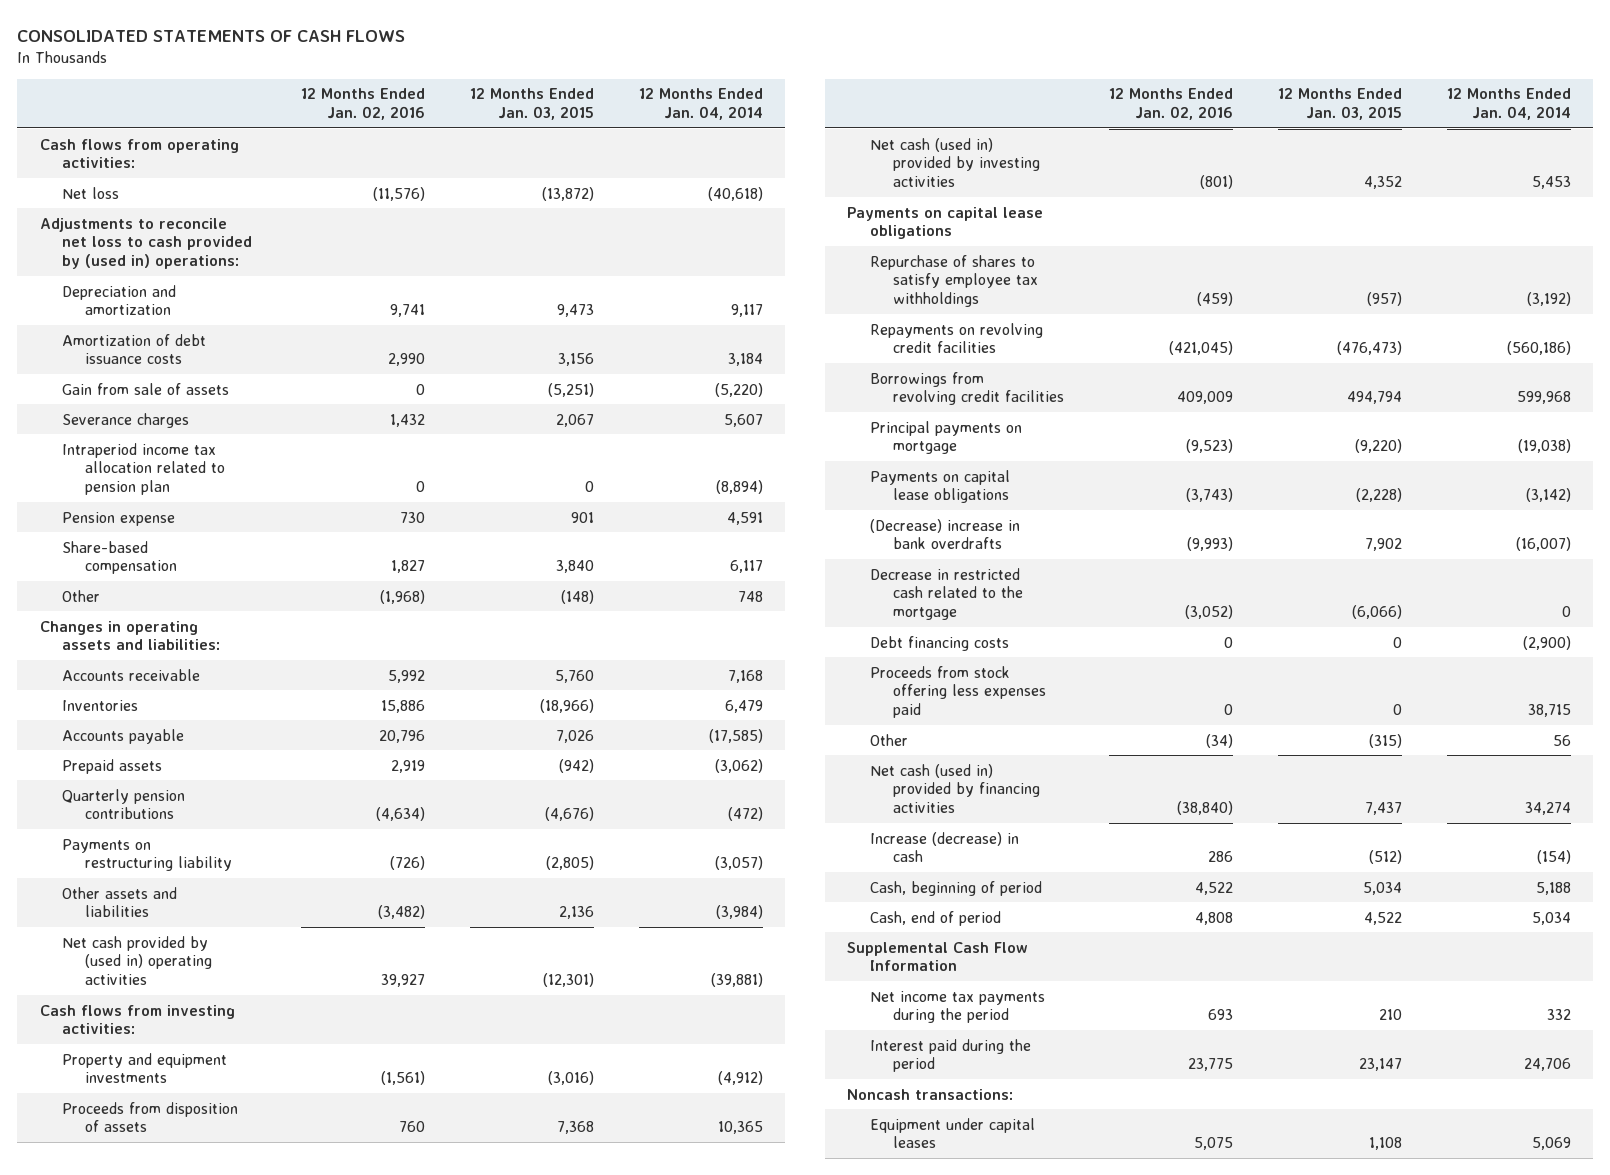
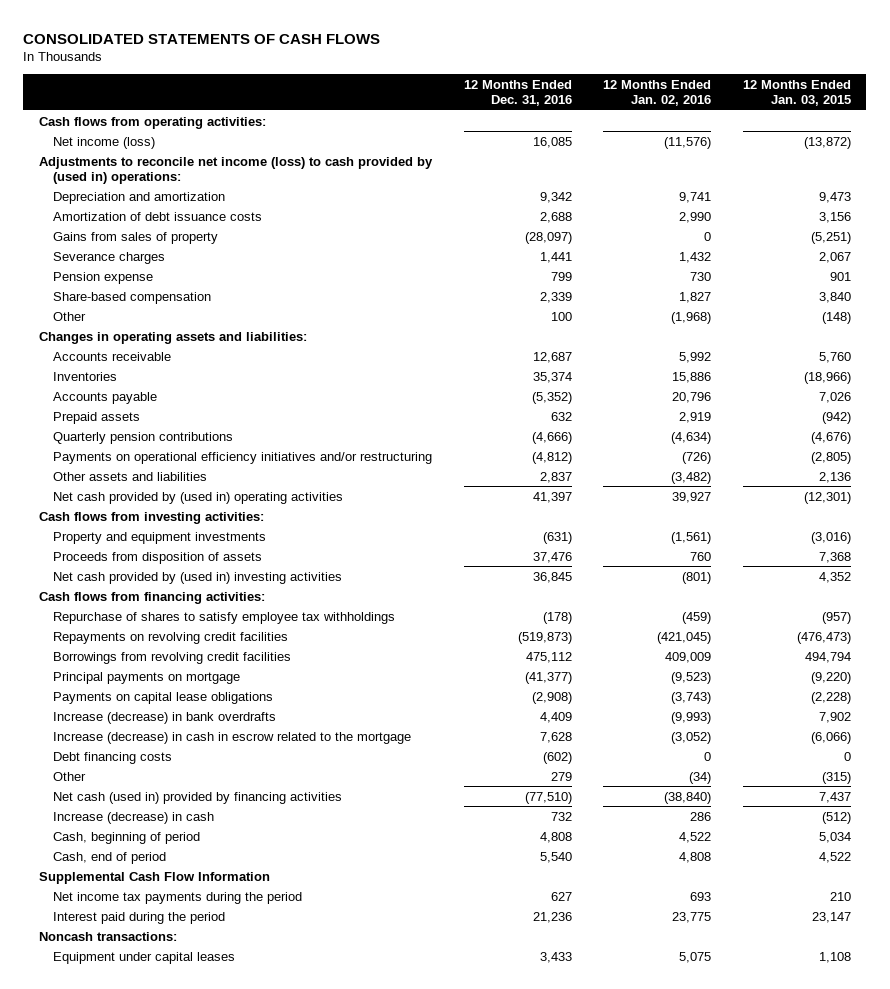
[638,88,763,120] 12 Months Ended Jan. 04, 2014 -> none
none -> [463,79,572,107] 12 Months Ended Dec. 31, 2016
[62,186,120,199] Net loss -> [52,136,155,149] Net income (loss)
[39,217,253,269] Adjustments to reconcile net loss to cash provided by (used in) operations: -> [39,156,434,184] Adjustments to reconcile net income (loss) to cash provided by (used in) operations:
[62,382,230,395] Gain from sale of assets -> [52,231,218,244] Gains from sales of property
[62,442,225,495] Intraperiod income tax allocation related to pension plan -> none
[62,838,232,872] Payments on restructuring liability -> [52,451,432,464] Payments on operational efficiency initiatives and/or restructuring
[869,137,1040,187] Net cash (used in) provided by investing activities -> [52,571,342,584] Net cash provided by (used in) investing activities
[847,206,1044,240] Payments on capital lease obligations -> [39,591,266,604] Cash flows from financing activities:
[869,518,1020,550] (Decrease) increase in bank overdrafts -> [52,711,276,724] Increase (decrease) in bank overdrafts
[869,567,1023,620] Decrease in restricted cash related to the mortgage -> [52,731,411,744] Increase (decrease) in cash in escrow related to the mortgage
[869,665,1046,718] Proceeds from stock offering less expenses paid -> none

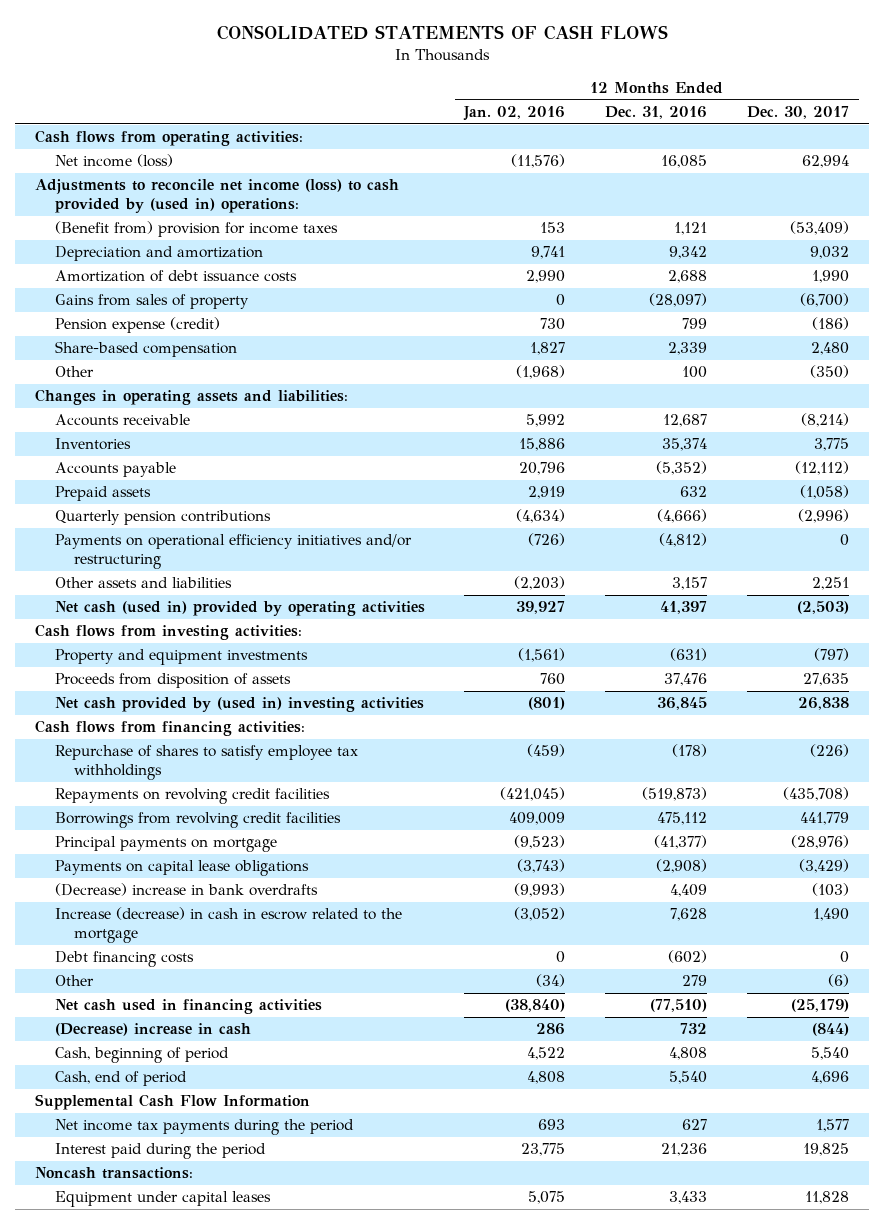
[742,79,851,107] 12 Months Ended Jan. 03, 2015 -> none
none -> [747,106,850,120] Dec. 30, 2017
none -> [54,221,338,238] (Benefit from) provision for income taxes
[52,251,165,264] Severance charges -> none
[52,271,153,284] Pension expense -> [54,317,220,334] Pension expense (credit)
[539,471,572,483] 2,837 -> [672,577,708,591] 3,157
[671,471,712,484] (3,482) -> [514,576,566,591] (2,203)
[52,491,343,504] Net cash provided by (used in) operating activities -> [54,601,425,617] Net cash (used in) provided by operating activities
[52,711,276,724] Increase (decrease) in bank overdrafts -> [54,883,318,897] (Decrease) increase in bank overdrafts
[52,791,342,804] Net cash (used in) provided by financing activities -> [54,999,322,1015] Net cash used in financing activities
[52,811,214,824] Increase (decrease) in cash -> [54,1023,251,1037] (Decrease) increase in cash

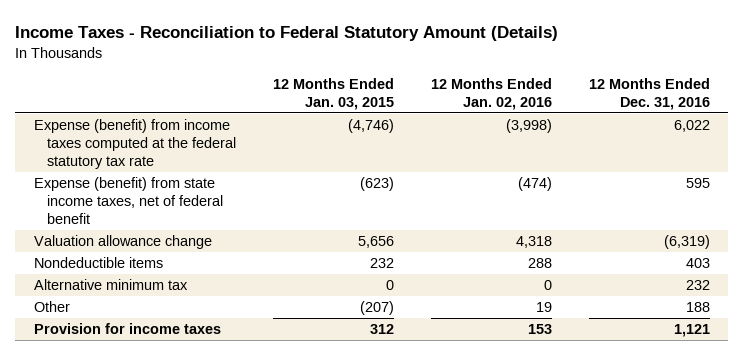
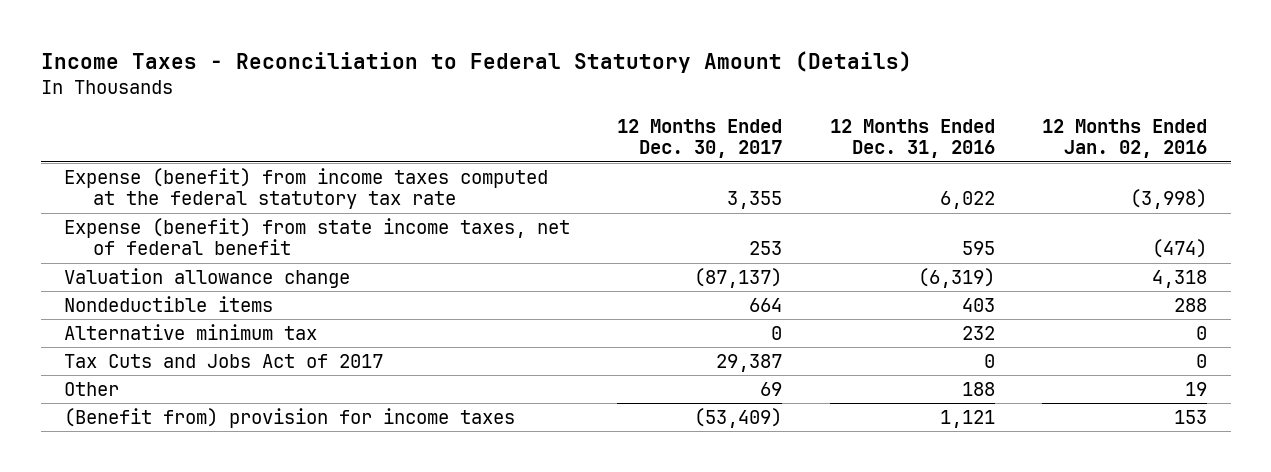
[273,77,395,110] 12 Months Ended Jan. 03, 2015 -> none
none -> [617,118,783,159] 12 Months Ended Dec. 30, 2017
none -> [64,353,384,368] Tax Cuts and Jobs Act of 2017
[33,323,221,335] Provision for income taxes -> [64,407,516,428] (Benefit from) provision for income taxes

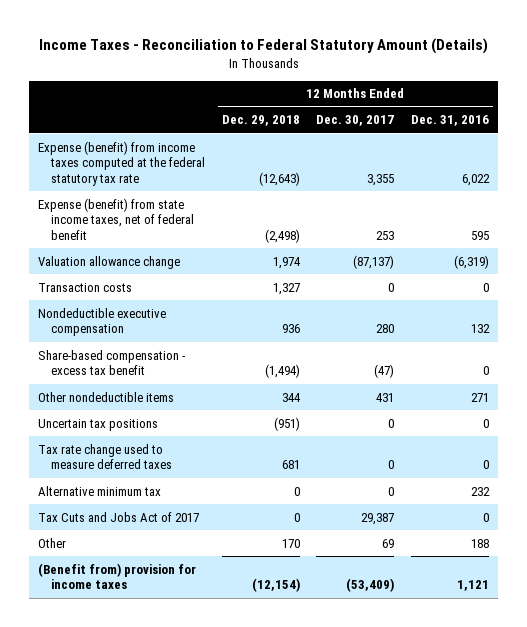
[1041,118,1207,159] 12 Months Ended Jan. 02, 2016 -> none
none -> [221,115,300,127] Dec. 29, 2018
none -> [37,282,132,292] Transaction costs
none -> [37,307,166,337] Nondeductible executive compensation
none -> [37,349,185,376] Share-based compensation - excess tax benefit
[64,295,274,312] Nondeductible items -> [37,391,174,402] Other nondeductible items
[749,297,783,312] 664 -> [376,392,395,402] 431
[961,297,995,312] 403 -> [471,392,490,402] 271
none -> [37,418,158,431] Uncertain tax positions
none -> [37,443,173,470] Tax rate change used to measure deferred taxes

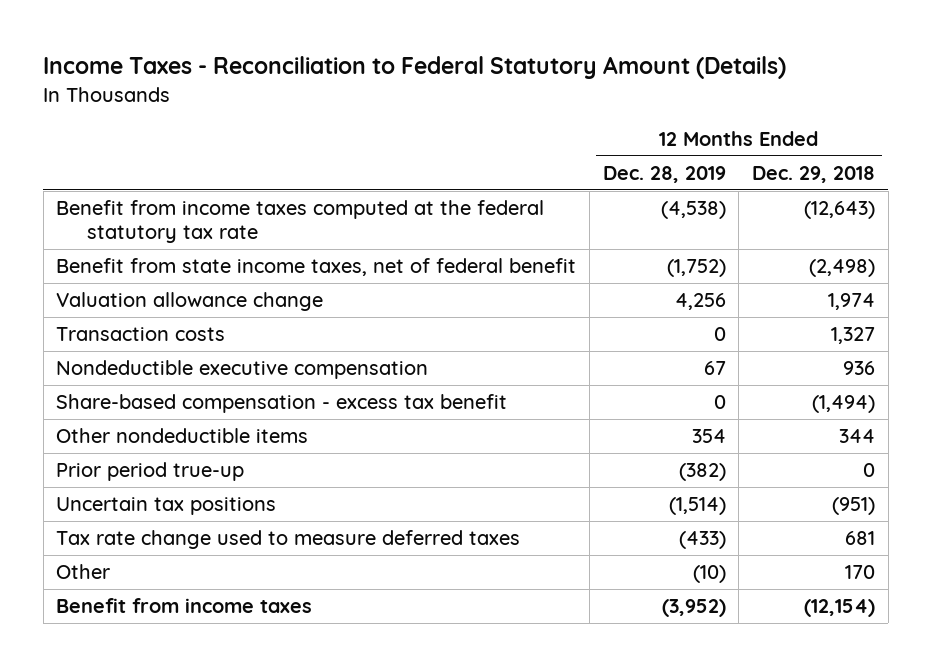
[316,115,395,127] Dec. 30, 2017 -> none
[411,115,490,127] Dec. 31, 2016 -> none
none -> [602,165,726,183] Dec. 28, 2019
[37,140,206,186] Expense (benefit) from income taxes computed at the federal statutory tax rate -> [56,200,545,243] Benefit from income taxes computed at the federal statutory tax rate
[37,197,195,240] Expense (benefit) from state income taxes, net of federal benefit -> [56,258,577,277] Benefit from state income taxes, net of federal benefit
none -> [56,462,245,482] Prior period true-up
[37,485,161,496] Alternative minimum tax -> none
[37,511,199,522] Tax Cuts and Jobs Act of 2017 -> none
[37,562,196,590] (Benefit from) provision for income taxes -> [56,598,313,614] Benefit from income taxes

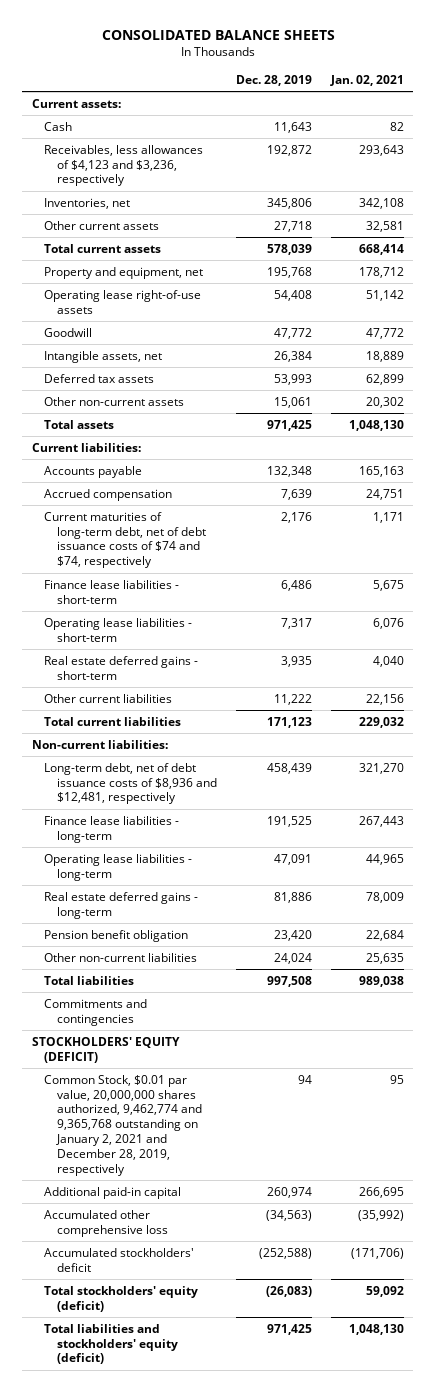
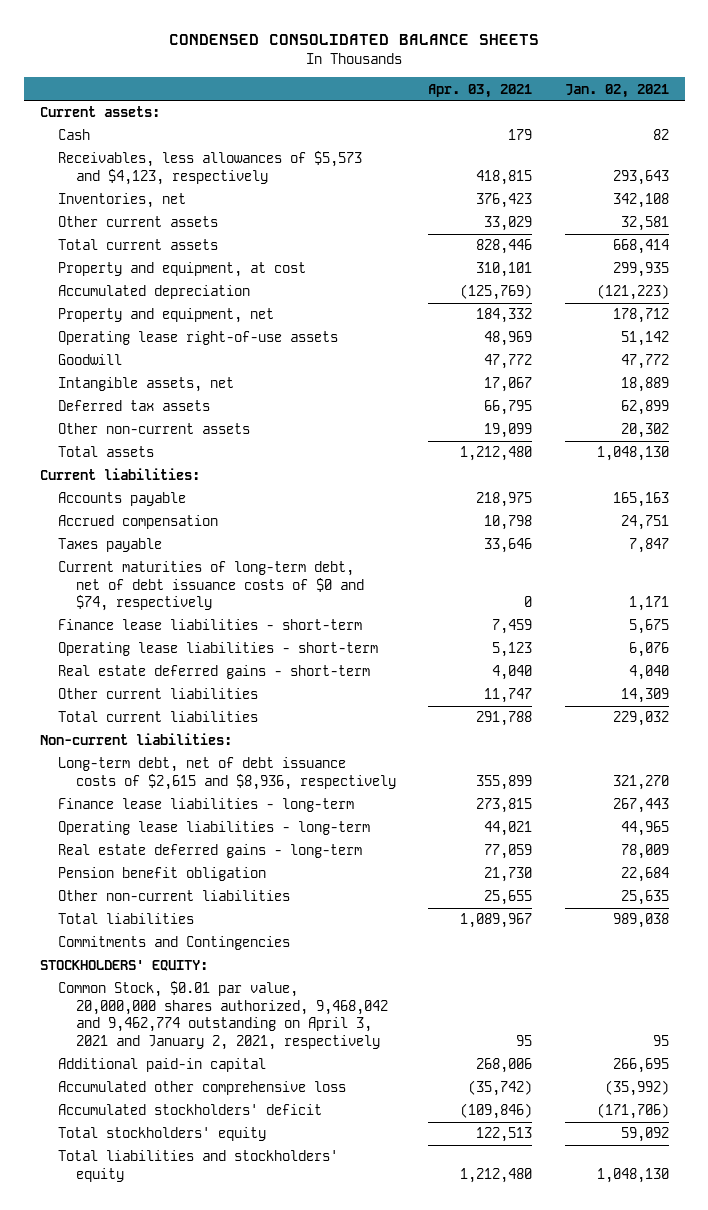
[101,30,335,41] CONSOLIDATED BALANCE SHEETS -> [169,34,540,46] CONDENSED CONSOLIDATED BALANCE SHEETS
[235,74,312,86] Dec. 28, 2019 -> none
none -> [428,83,533,98] Apr. 03, 2021
[44,144,204,187] Receivables, less allowances of $4,123 and $3,236, respectively -> [57,151,362,185] Receivables, less allowances of $5,573 and $4,123, respectively
none -> [57,262,306,278] Property and equipment, at cost
none -> [57,285,250,300] Accumulated depreciation
none -> [57,538,162,553] Taxes payable
[44,511,207,569] Current maturities of long-term debt, net of debt issuance costs of $74 and $74, respectively -> [57,561,365,612] Current maturities of long-term debt, net of debt issuance costs of $0 and $74, respectively
[365,693,404,705] 22,156 -> [620,688,669,704] 14,309
[44,762,218,805] Long-term debt, net of debt issuance costs of $8,936 and $12,481, respectively -> [57,757,397,790] Long-term debt, net of debt issuance costs of $2,615 and $8,936, respectively
[44,998,148,1026] Commitments and contingencies -> [57,936,290,951] Commitments and Contingencies
[31,1036,180,1063] STOCKHOLDERS' EQUITY (DEFICIT) -> [39,960,208,972] STOCKHOLDERS' EQUITY:
[44,1074,203,1176] Common Stock, $0.01 par value, 20,000,000 shares authorized, 9,462,774 and 9,365,768 outstanding on January 2, 2021 and December 28, 2019, respectively -> [57,981,389,1050] Common Stock, $0.01 par value, 20,000,000 shares authorized, 9,468,042 and 9,462,774 outstanding on April 3, 2021 and January 2, 2021, respectively
[44,1285,199,1312] Total stockholders' equity (deficit) -> [57,1127,266,1142] Total stockholders' equity
[44,1323,179,1365] Total liabilities and stockholders' equity (deficit) -> [57,1150,338,1182] Total liabilities and stockholders' equity

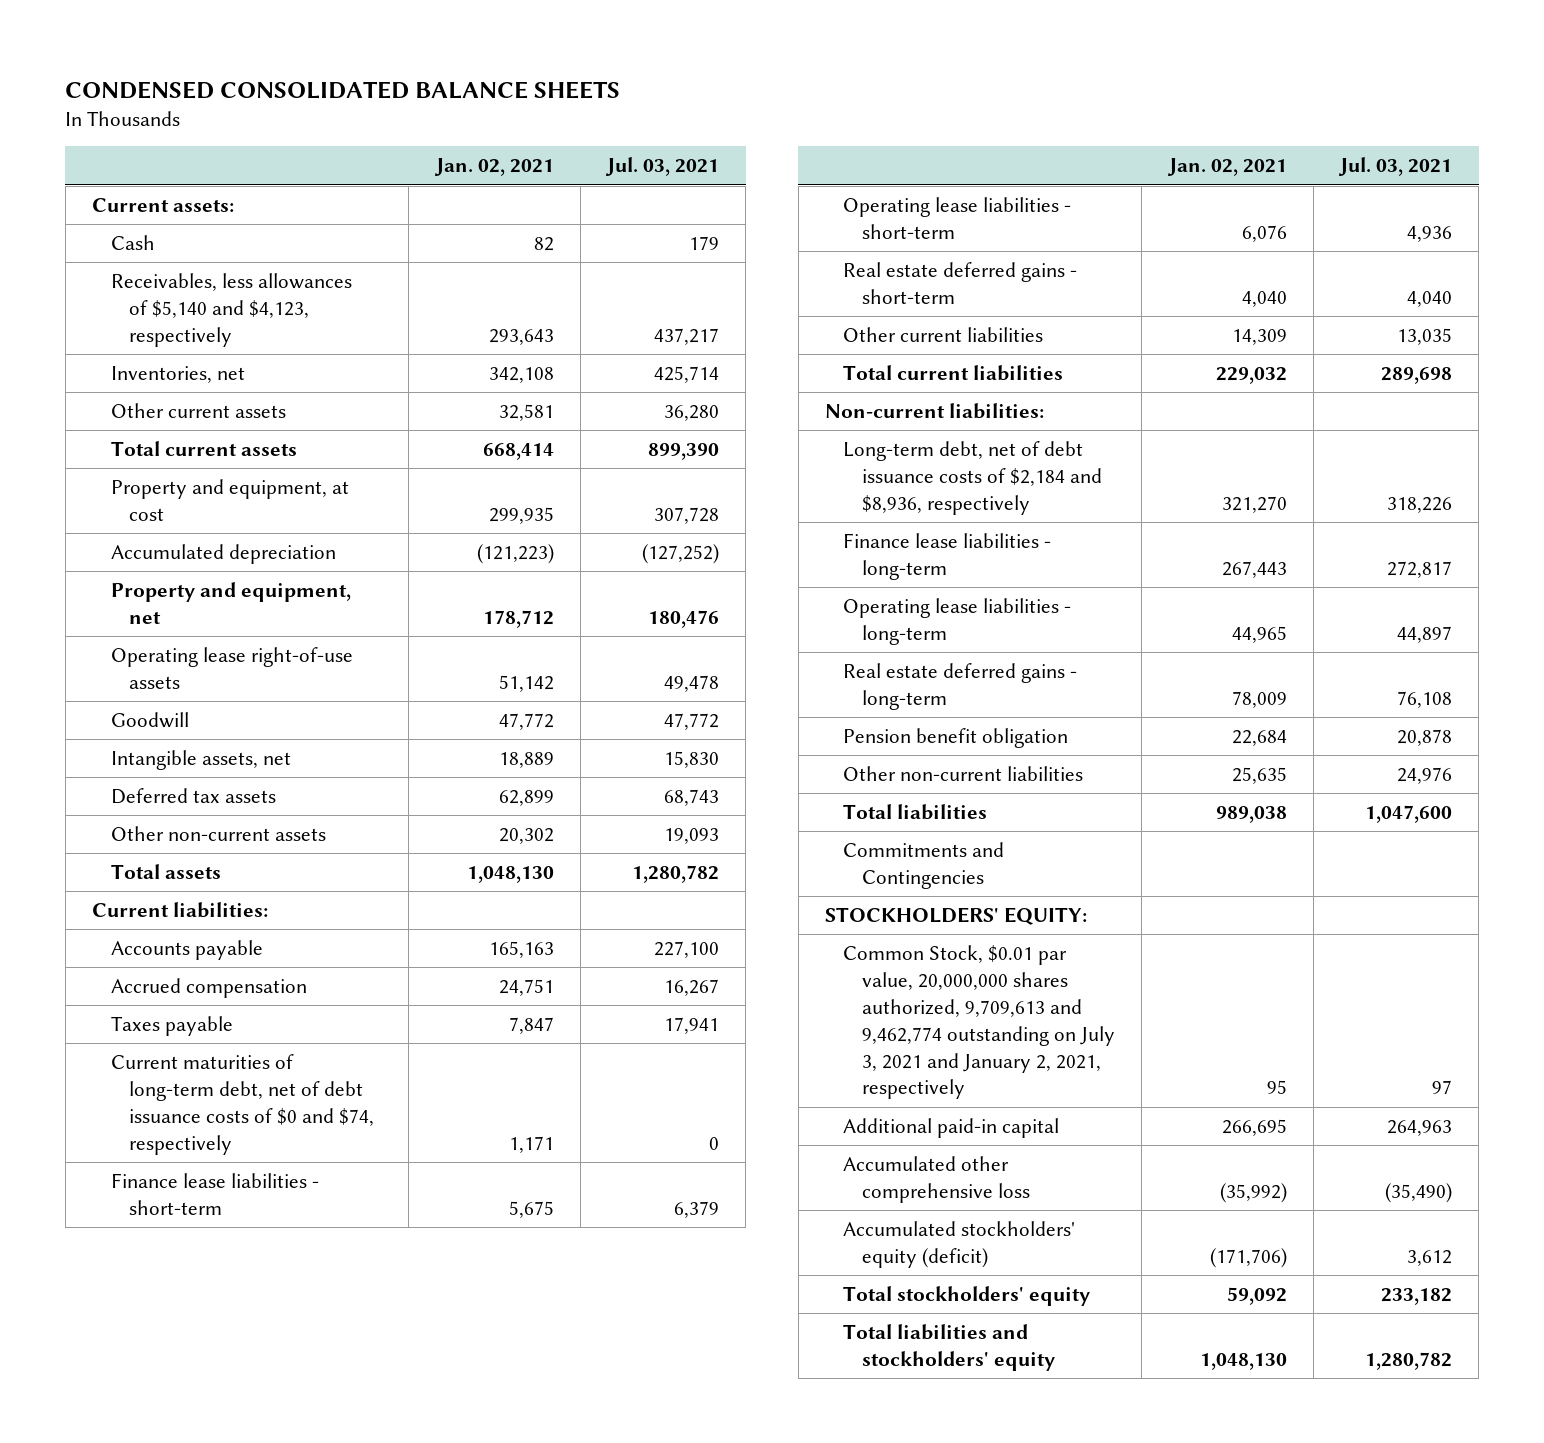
[428,83,533,98] Apr. 03, 2021 -> none
none -> [605,157,720,177] Jul. 03, 2021
[57,151,362,185] Receivables, less allowances of $5,573 and $4,123, respectively -> [110,272,352,347] Receivables, less allowances of $5,140 and $4,123, respectively
[57,757,397,790] Long-term debt, net of debt issuance costs of $2,615 and $8,936, respectively -> [843,440,1103,515] Long-term debt, net of debt issuance costs of $2,184 and $8,936, respectively
[57,981,389,1050] Common Stock, $0.01 par value, 20,000,000 shares authorized, 9,468,042 and 9,462,774 outstanding on April 3, 2021 and January 2, 2021, respectively -> [843,944,1116,1100] Common Stock, $0.01 par value, 20,000,000 shares authorized, 9,709,613 and 9,462,774 outstanding on July 3, 2021 and January 2, 2021, respectively
[57,1104,322,1116] Accumulated stockholders' deficit -> [843,1220,1076,1268] Accumulated stockholders' equity (deficit)

